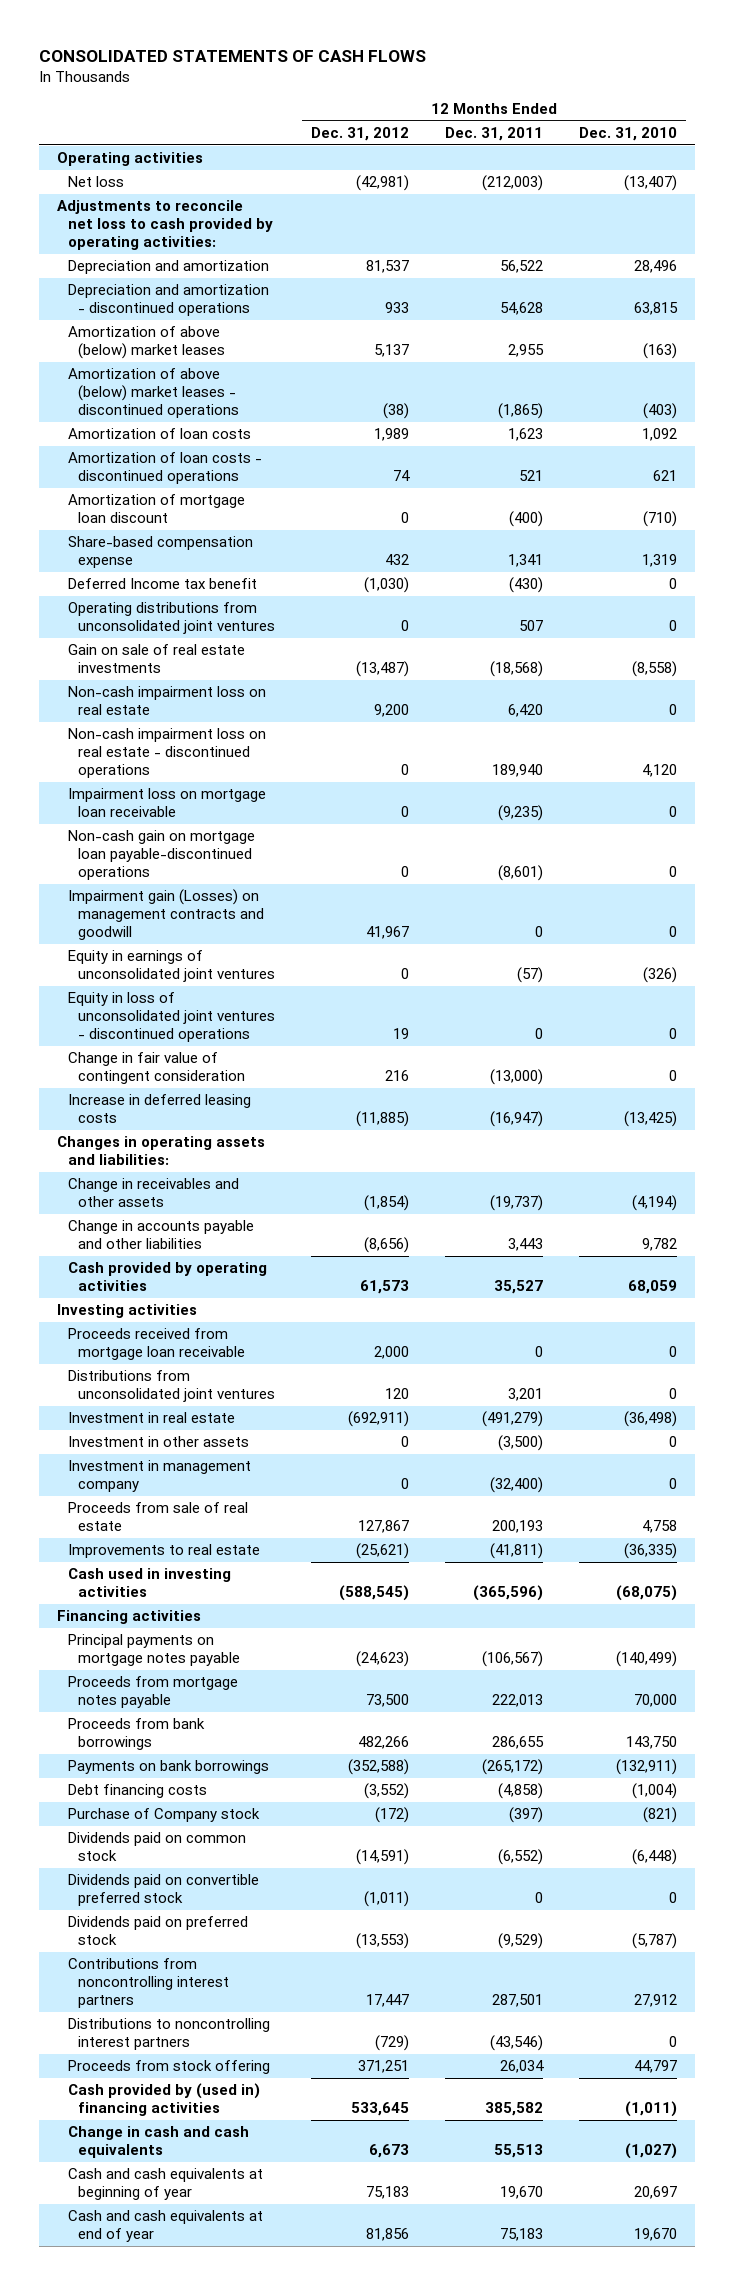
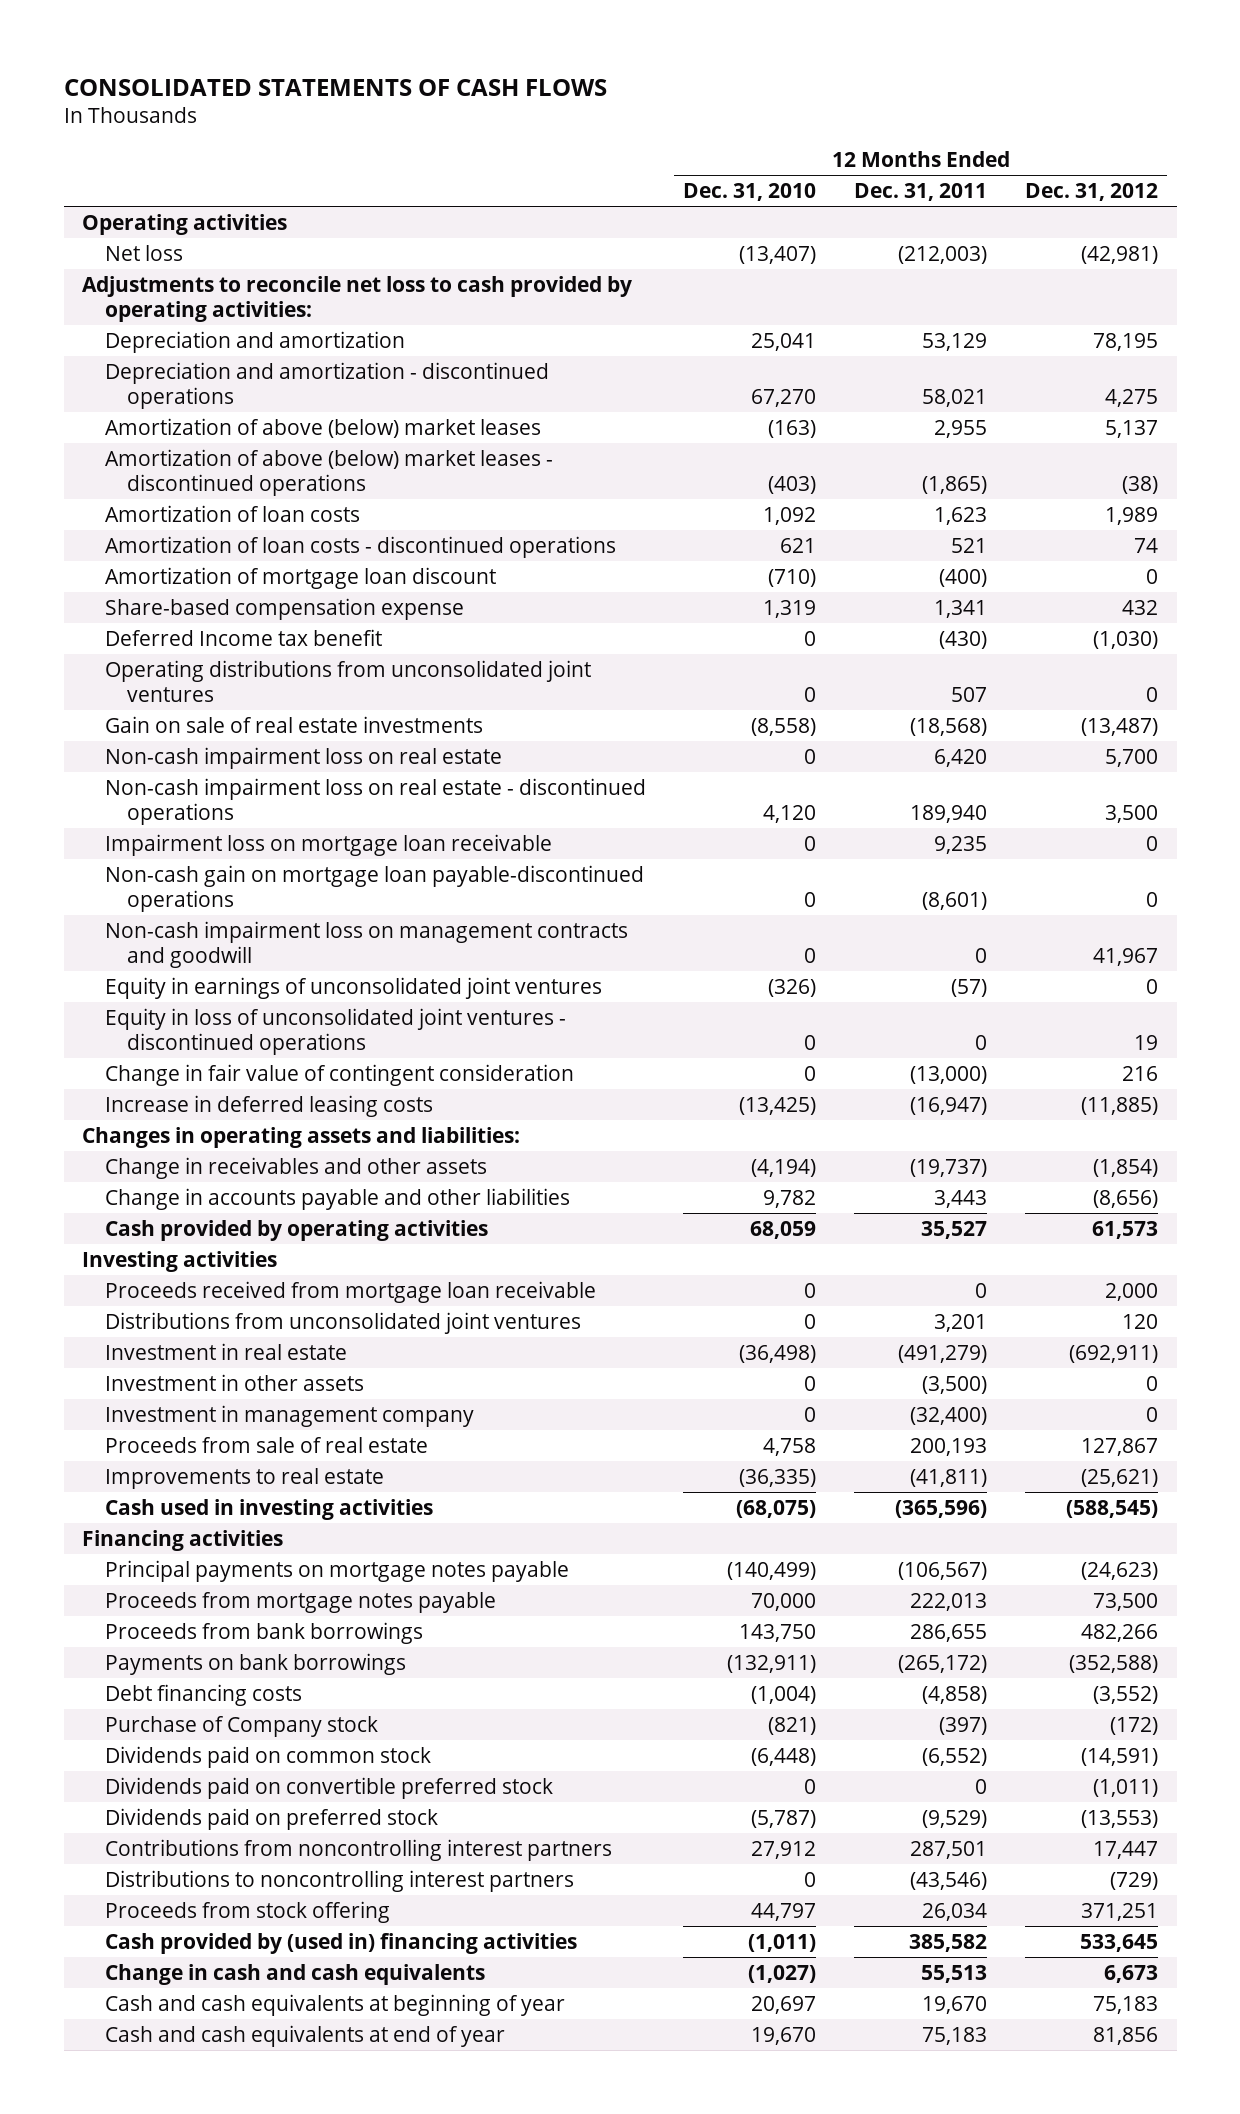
[366,260,410,274] 81,537 -> [1092,332,1158,351] 78,195
[499,260,543,274] 56,522 -> [922,332,988,351] 53,129
[633,260,677,274] 28,496 -> [751,332,817,351] 25,041
[385,302,410,314] 933 -> [1104,388,1158,407] 4,275
[499,302,543,316] 54,628 -> [922,388,988,407] 58,021
[633,302,678,316] 63,815 -> [751,388,817,407] 67,270
[374,704,410,718] 9,200 -> [1104,748,1158,767] 5,700
[401,763,410,775] 0 -> [1104,804,1158,823] 3,500
[497,805,543,822] (9,235) -> [934,835,988,854] 9,235
[67,889,265,940] Impairment gain (Losses) on management contracts and goodwill -> [104,920,628,968] Non-cash impairment loss on management contracts and goodwill

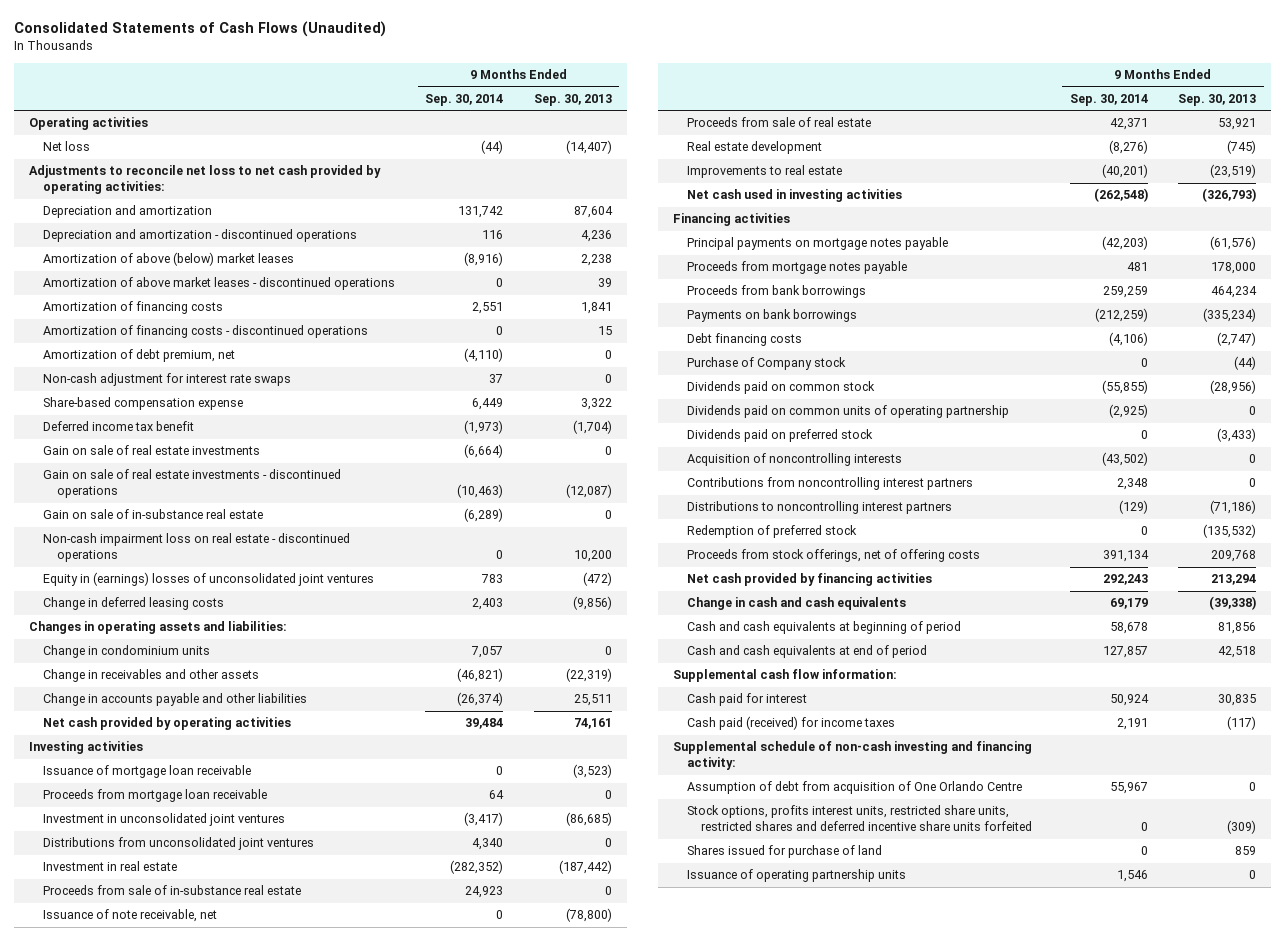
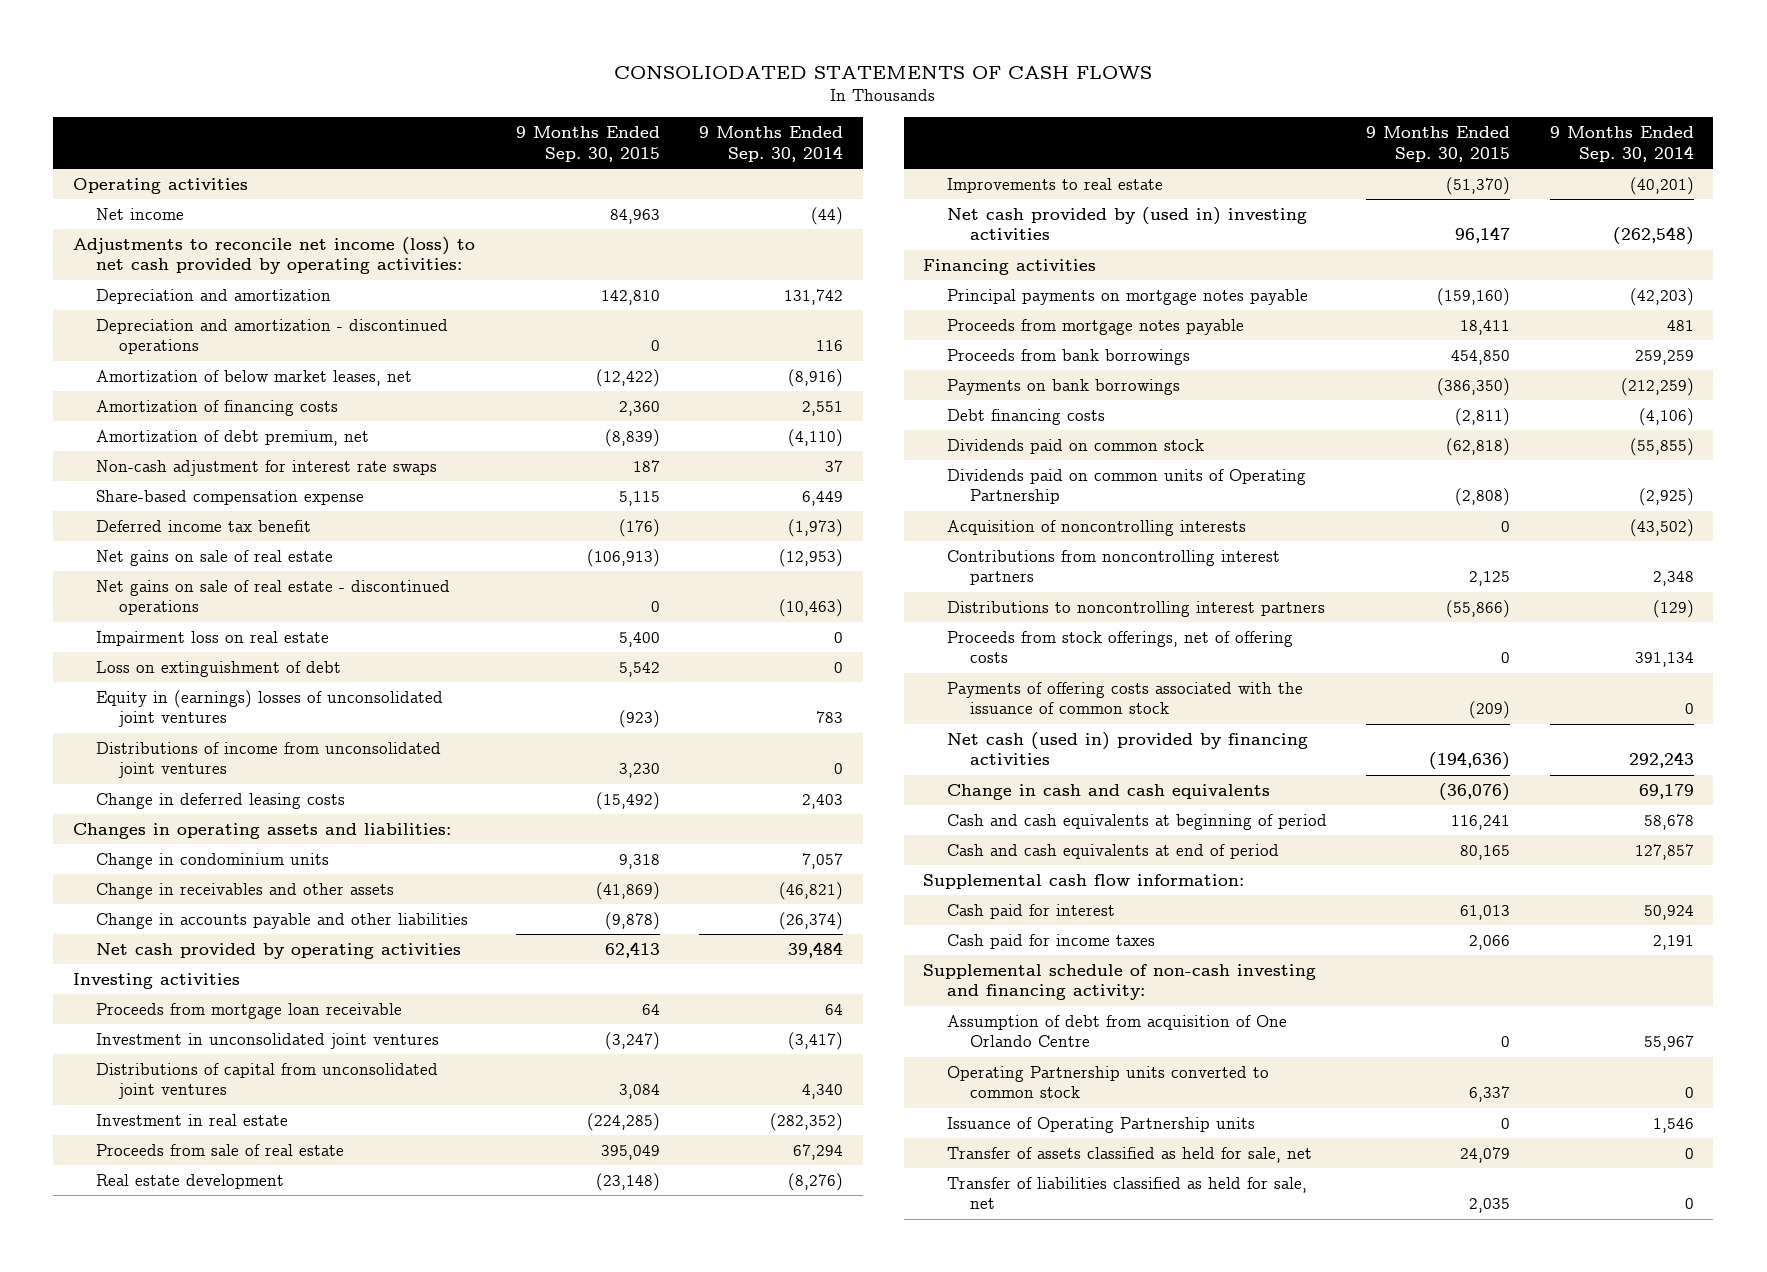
[13,21,386,38] Consolidated Statements of Cash Flows (Unaudited) -> [614,65,1153,79] CONSOLIODATED STATEMENTS OF CASH FLOWS
[533,93,612,106] Sep. 30, 2013 -> none
none -> [515,125,660,162] 9 Months Ended Sep. 30, 2015
[43,141,91,152] Net loss -> [96,207,185,220] Net income
[29,165,382,195] Adjustments to reconcile net loss to net cash provided by operating activities: -> [72,236,475,275] Adjustments to reconcile net income (loss) to net cash provided by operating activities:
[43,277,396,291] Amortization of above market leases - discontinued operations -> none
[43,252,295,267] Amortization of above (below) market leases -> [96,369,413,386] Amortization of below market leases, net
[43,325,369,339] Amortization of financing costs - discontinued operations -> none
[43,509,264,520] Gain on sale of in-substance real estate -> none
[43,445,261,456] Gain on sale of real estate investments -> [96,549,334,566] Net gains on sale of real estate
[464,444,504,459] (6,664) -> [779,548,844,567] (12,953)
[43,469,342,499] Gain on sale of real estate investments - discontinued operations -> [96,579,451,616] Net gains on sale of real estate - discontinued operations
[43,533,351,563] Non-cash impairment loss on real estate - discontinued operations -> [96,630,330,646] Impairment loss on real estate
none -> [96,660,342,677] Loss on extinguishment of debt
none -> [96,741,442,779] Distributions of income from unconsolidated joint ventures
[43,765,252,779] Issuance of mortgage loan receivable -> none
[43,837,315,851] Distributions from unconsolidated joint ventures -> [96,1062,439,1100] Distributions of capital from unconsolidated joint ventures
[43,885,302,896] Proceeds from sale of in-substance real estate -> none
[43,909,218,923] Issuance of note receivable, net -> none
[1109,118,1148,131] 42,371 -> [793,1143,844,1160] 67,294
[687,189,903,203] Net cash used in investing activities -> [946,206,1307,241] Net cash provided by (used in) investing activities
[687,357,847,371] Purchase of Company stock -> none
[687,429,874,443] Dividends paid on preferred stock -> none
[687,405,1010,419] Dividends paid on common units of operating partnership -> [946,468,1306,505] Dividends paid on common units of Operating Partnership
[687,525,858,539] Redemption of preferred stock -> none
none -> [946,681,1303,715] Payments of offering costs associated with the issuance of common stock
[687,573,933,587] Net cash provided by financing activities -> [946,731,1308,766] Net cash (used in) provided by financing activities
[687,716,896,731] Cash paid (received) for income taxes -> [946,933,1155,949] Cash paid for income taxes
[687,805,1033,832] Stock options, profits interest units, restricted share units, restricted shares and deferred incentive share units forfeited -> none
[687,845,883,859] Shares issued for purchase of land -> none
none -> [946,1065,1269,1099] Operating Partnership units converted to common stock
[687,869,907,883] Issuance of operating partnership units -> [946,1116,1255,1133] Issuance of Operating Partnership units
none -> [946,1146,1312,1163] Transfer of assets classified as held for sale, net
none -> [946,1176,1307,1210] Transfer of liabilities classified as held for sale, net

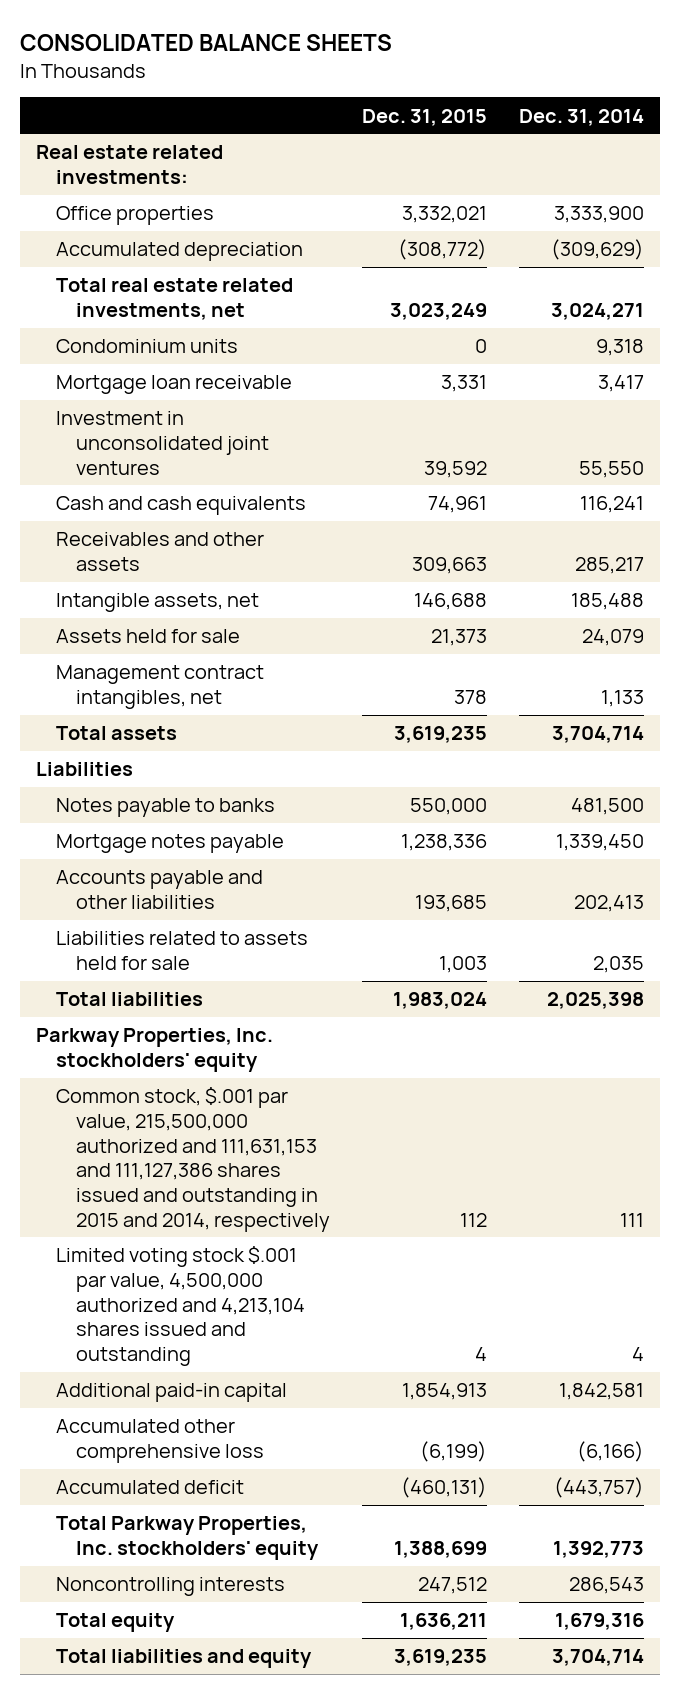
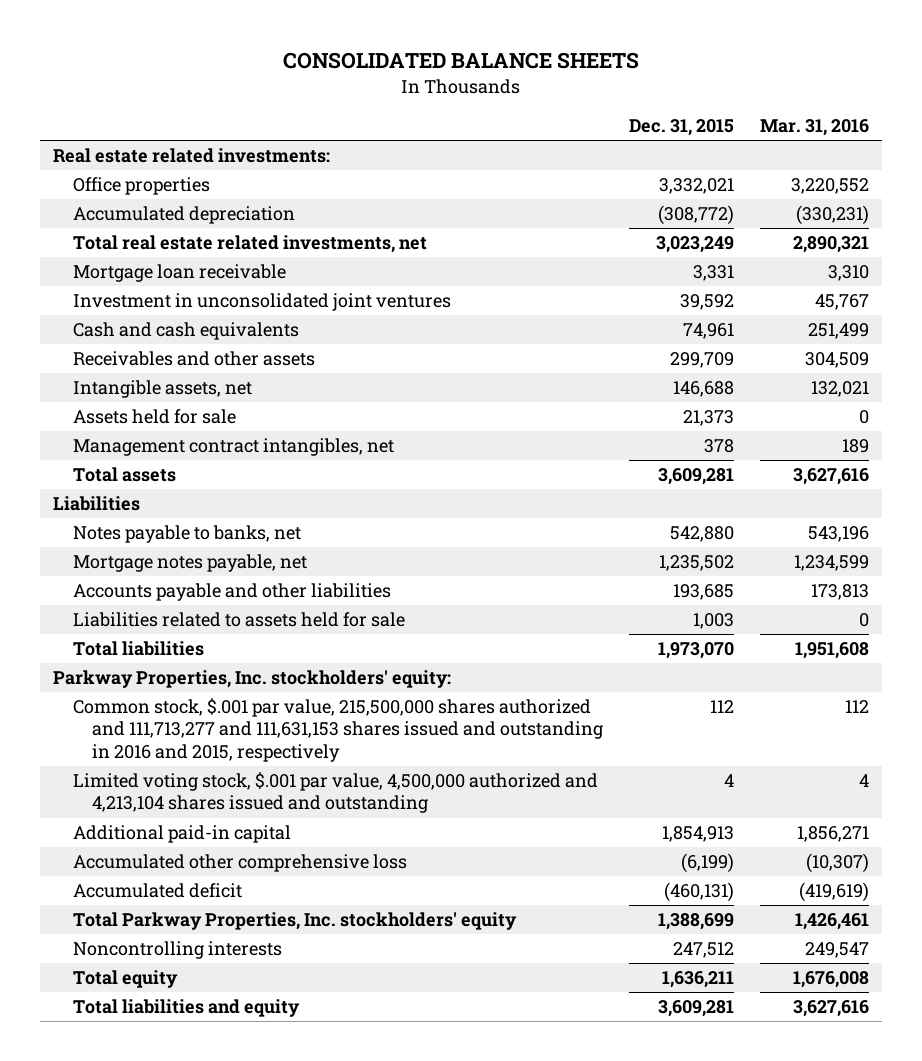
[519,108,645,126] Dec. 31, 2014 -> none
none -> [759,119,869,137] Mar. 31, 2016
[56,339,239,354] Condominium units -> none
[412,556,488,574] 309,663 -> [670,352,735,369] 299,709
[394,726,488,744] 3,619,235 -> [658,468,735,486] 3,609,281
[56,798,276,818] Notes payable to banks -> [72,525,301,544] Notes payable to banks, net
[410,798,488,816] 550,000 -> [670,526,735,543] 542,880
[56,834,285,854] Mortgage notes payable -> [72,554,307,573] Mortgage notes payable, net
[401,834,488,852] 1,238,336 -> [659,555,735,572] 1,235,502
[393,992,488,1010] 1,983,024 -> [658,642,735,660] 1,973,070
[36,1028,274,1072] Parkway Properties, Inc. stockholders' equity -> [53,670,452,689] Parkway Properties, Inc. stockholders' equity:
[56,1087,330,1232] Common stock, $.001 par value, 215,500,000 authorized and 111,631,153 and 111,127,386 shares issued and outstanding in 2015 and 2014, respectively -> [72,698,604,762] Common stock, $.001 par value, 215,500,000 shares authorized and 111,713,277 and 111,631,153 shares issued and outstanding in 2016 and 2015, respectively
[56,1246,305,1366] Limited voting stock $.001 par value, 4,500,000 authorized and 4,213,104 shares issued and outstanding -> [72,772,598,814] Limited voting stock, $.001 par value, 4,500,000 authorized and 4,213,104 shares issued and outstanding
[394,1649,488,1667] 3,619,235 -> [658,1000,735,1018] 3,609,281

